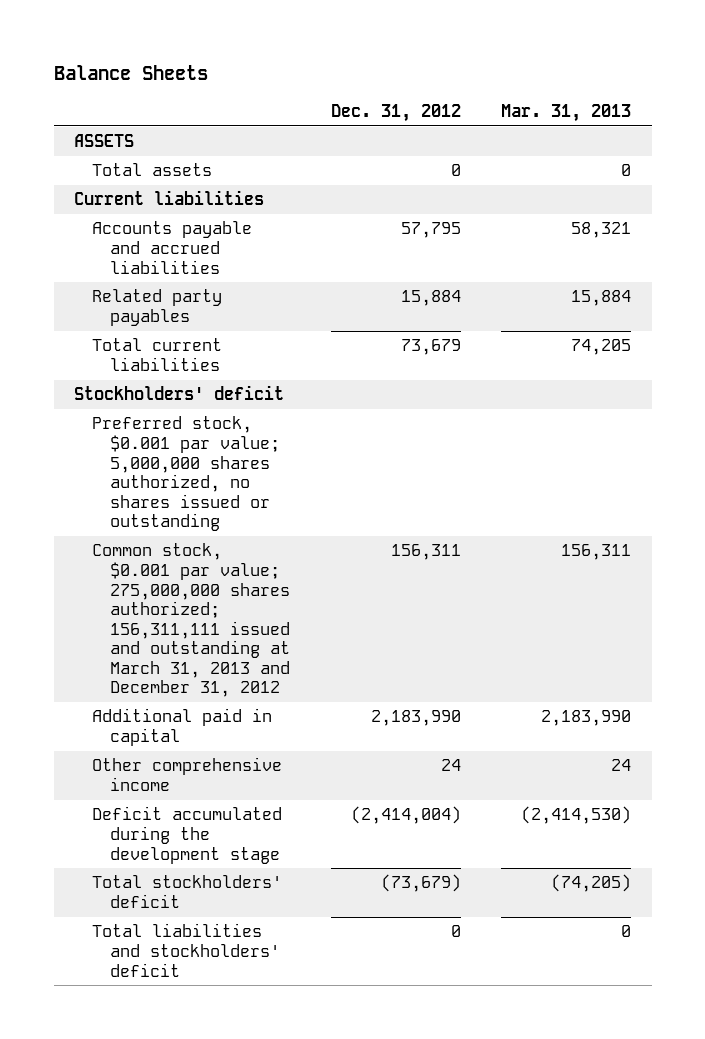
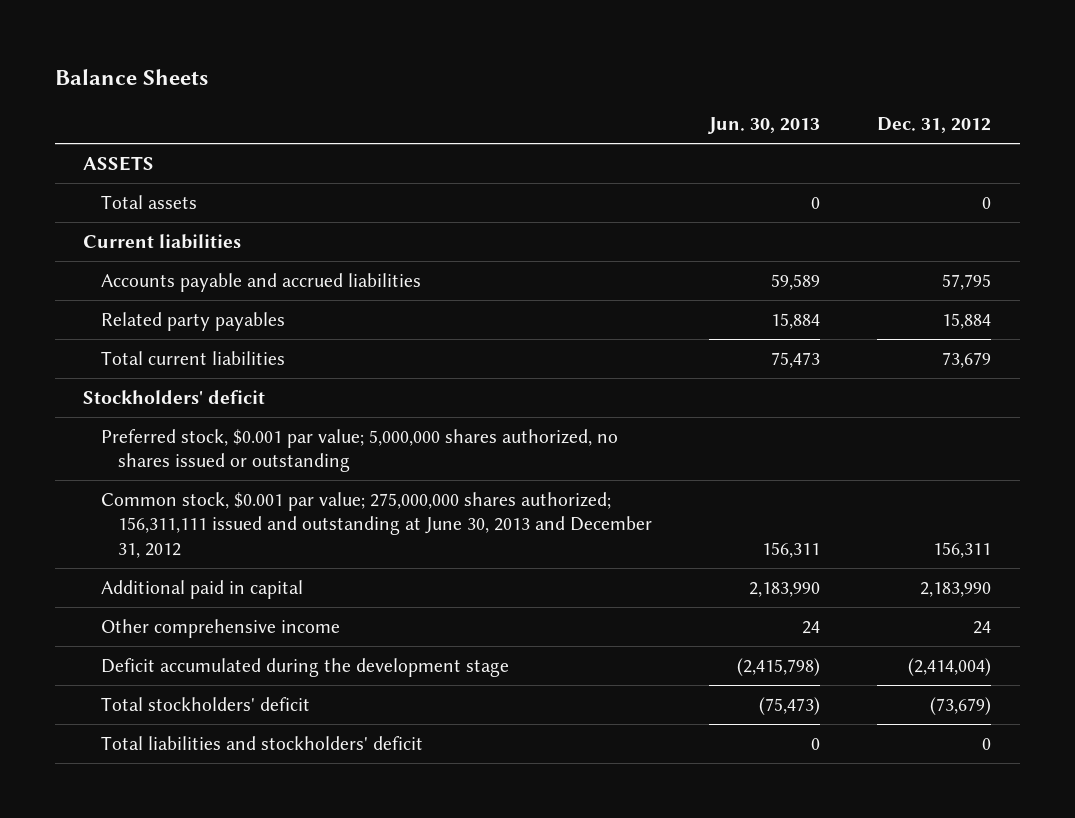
[501,103,632,122] Mar. 31, 2013 -> none
none -> [708,117,821,135] Jun. 30, 2013
[91,543,290,698] Common stock, $0.001 par value; 275,000,000 shares authorized; 156,311,111 issued and outstanding at March 31, 2013 and December 31, 2012 -> [100,491,652,558] Common stock, $0.001 par value; 275,000,000 shares authorized; 156,311,111 issued and outstanding at June 30, 2013 and December 31, 2012

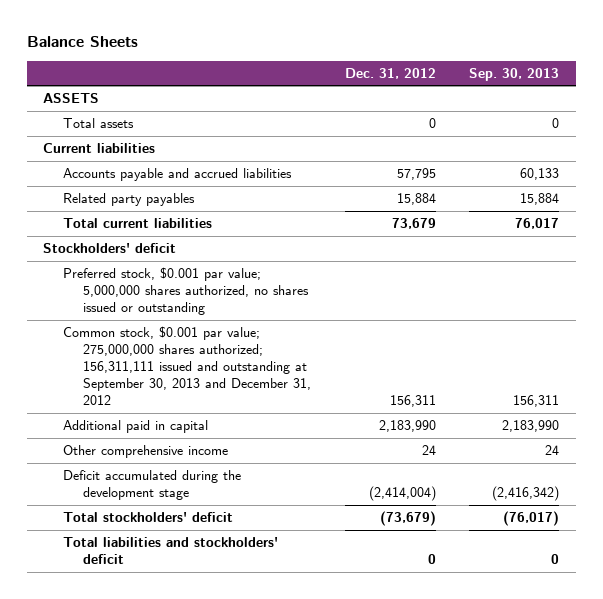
[708,117,821,135] Jun. 30, 2013 -> none
none -> [469,67,560,81] Sep. 30, 2013
[100,491,652,558] Common stock, $0.001 par value; 275,000,000 shares authorized; 156,311,111 issued and outstanding at June 30, 2013 and December 31, 2012 -> [63,326,312,405] Common stock, $0.001 par value; 275,000,000 shares authorized; 156,311,111 issued and outstanding at September 30, 2013 and December 31, 2012

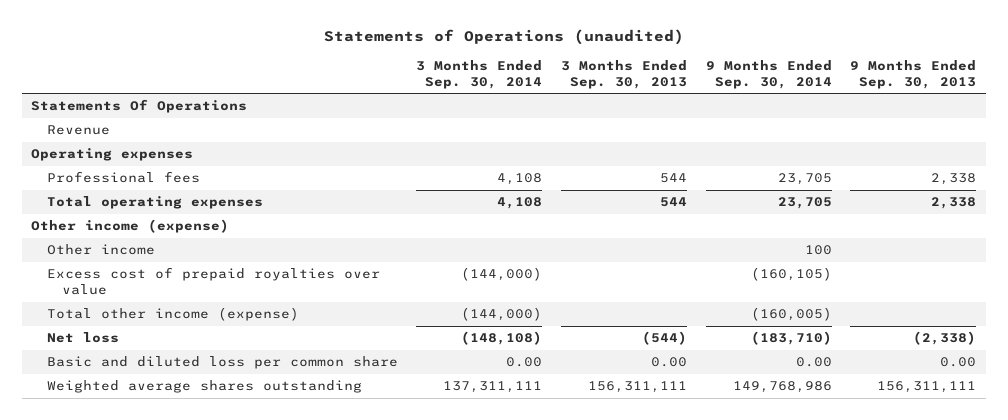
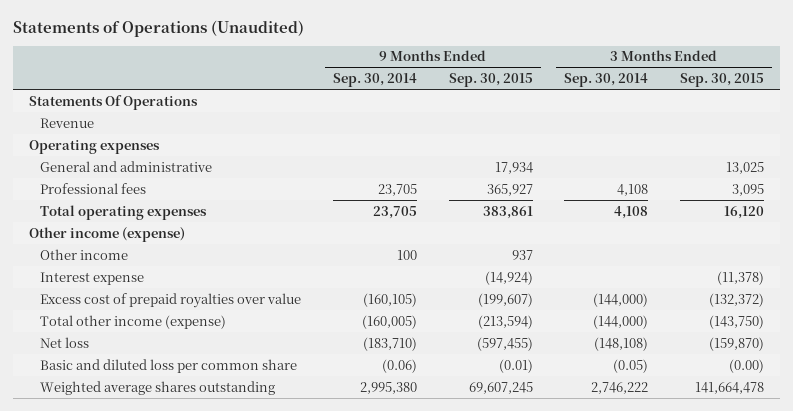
[323,29,684,46] Statements of Operations (unaudited) -> [12,19,304,37] Statements of Operations (Unaudited)
[560,59,687,89] 3 Months Ended Sep. 30, 2013 -> none
[850,59,977,89] 9 Months Ended Sep. 30, 2013 -> none
none -> [448,72,533,87] Sep. 30, 2015
none -> [680,72,765,87] Sep. 30, 2015
none -> [39,160,212,172] General and administrative
none -> [39,271,144,285] Interest expense
[506,357,543,368] 0.00 -> [613,358,649,373] (0.05)
[795,357,832,368] 0.00 -> [381,358,417,373] (0.06)
[443,381,543,394] 137,311,111 -> [591,381,649,394] 2,746,222
[732,381,832,394] 149,768,986 -> [359,381,417,394] 2,995,380

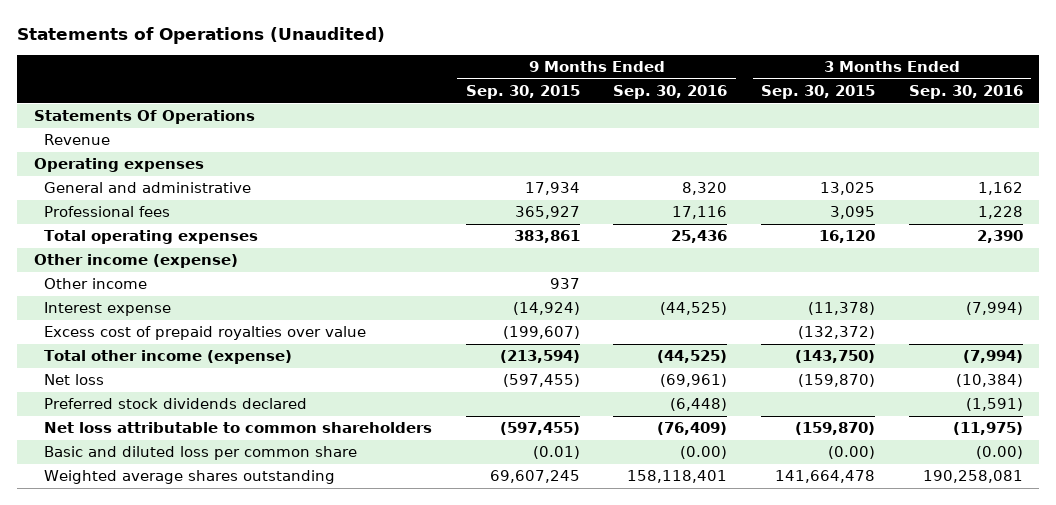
[332,72,417,87] Sep. 30, 2014 -> none
[564,72,649,87] Sep. 30, 2014 -> none
none -> [613,85,728,100] Sep. 30, 2016
none -> [908,85,1023,100] Sep. 30, 2016
none -> [44,398,308,410] Preferred stock dividends declared
none -> [44,422,433,434] Net loss attributable to common shareholders

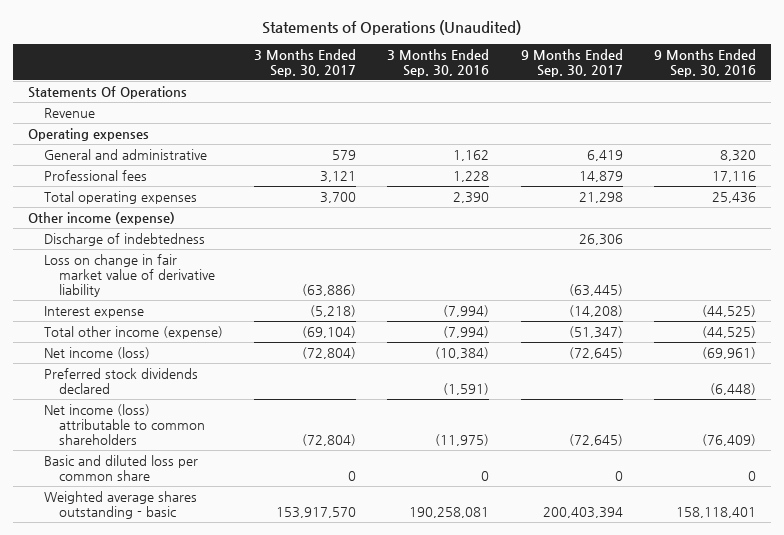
[465,85,580,100] Sep. 30, 2015 -> none
[760,85,875,100] Sep. 30, 2015 -> none
none -> [253,48,356,77] 3 Months Ended Sep. 30, 2017
none -> [520,48,623,77] 9 Months Ended Sep. 30, 2017
[44,278,148,290] Other income -> [43,232,205,246] Discharge of indebtedness
none -> [43,253,216,297] Loss on change in fair market value of derivative liability
[44,326,367,341] Excess cost of prepaid royalties over value -> none
[44,374,105,386] Net loss -> [43,346,150,359] Net income (loss)
[44,422,433,434] Net loss attributable to common shareholders -> [43,403,206,445] Net income (loss) attributable to common shareholders
[680,446,728,460] (0.00) -> [747,470,756,481] 0
[975,446,1023,460] (0.00) -> [481,470,490,481] 0
[44,470,336,485] Weighted average shares outstanding -> [43,490,197,519] Weighted average shares outstanding - basic

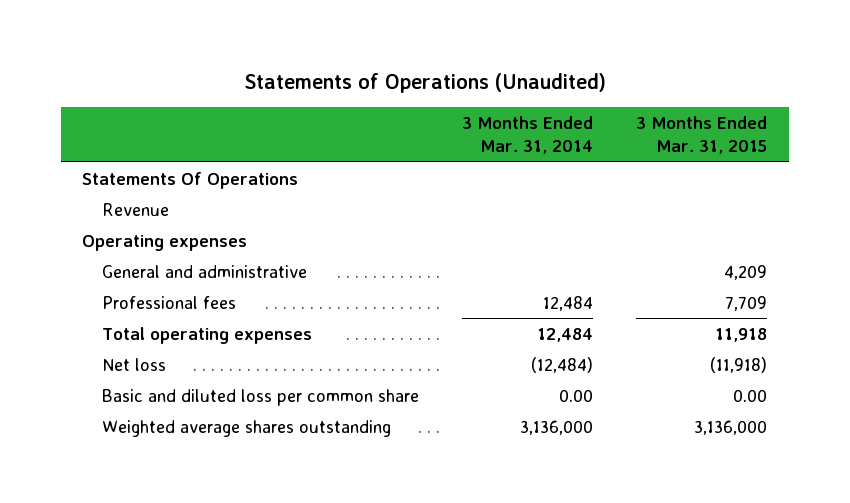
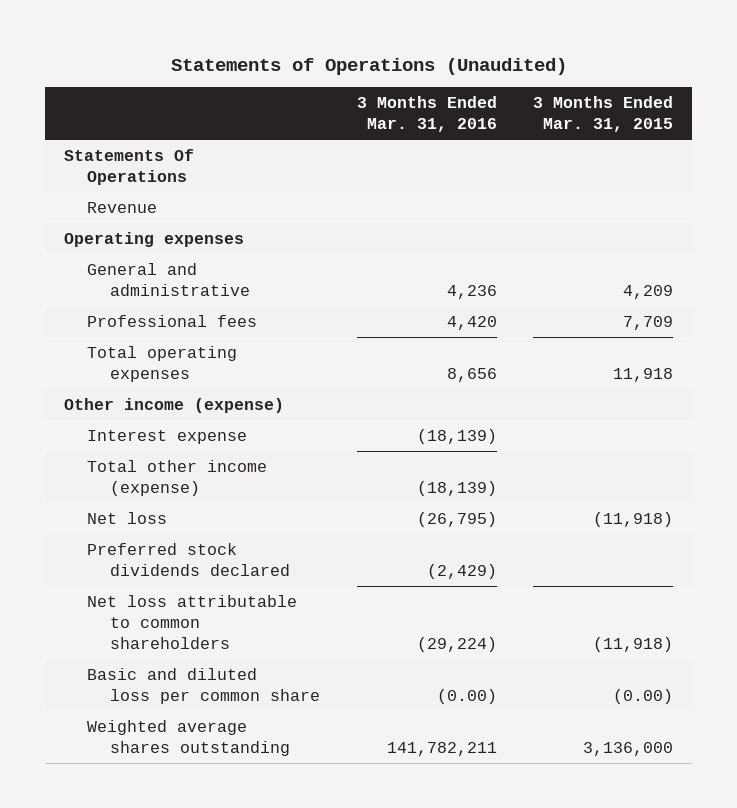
[461,116,593,155] 3 Months Ended Mar. 31, 2014 -> none
none -> [356,96,497,133] 3 Months Ended Mar. 31, 2016
none -> [63,398,284,414] Other income (expense)
none -> [87,430,248,445] Interest expense
none -> [87,460,268,496] Total other income (expense)
none -> [87,543,291,576] Preferred stock dividends declared
none -> [87,595,298,649] Net loss attributable to common shareholders
[733,388,768,402] 0.00 -> [613,688,674,704] (0.00)

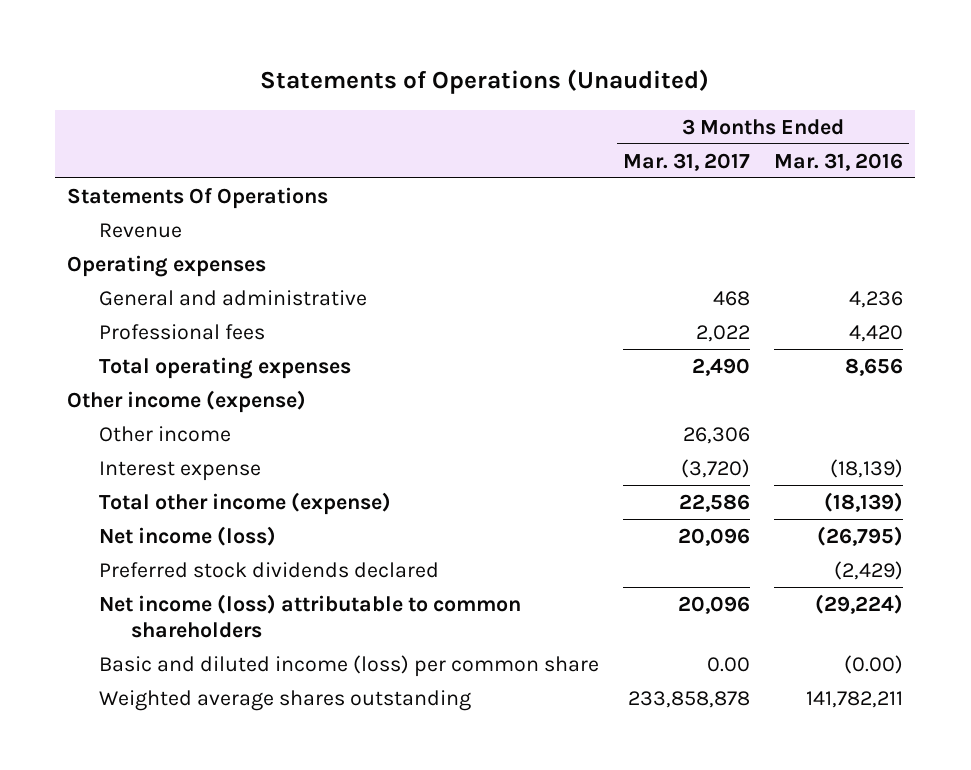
[533,96,674,133] 3 Months Ended Mar. 31, 2015 -> none
none -> [623,152,751,171] Mar. 31, 2017
none -> [99,425,232,442] Other income
[87,512,168,525] Net loss -> [99,525,277,546] Net income (loss)
[87,595,298,649] Net loss attributable to common shareholders -> [99,593,522,638] Net income (loss) attributable to common shareholders
[87,668,321,704] Basic and diluted loss per common share -> [99,654,600,677] Basic and diluted income (loss) per common share

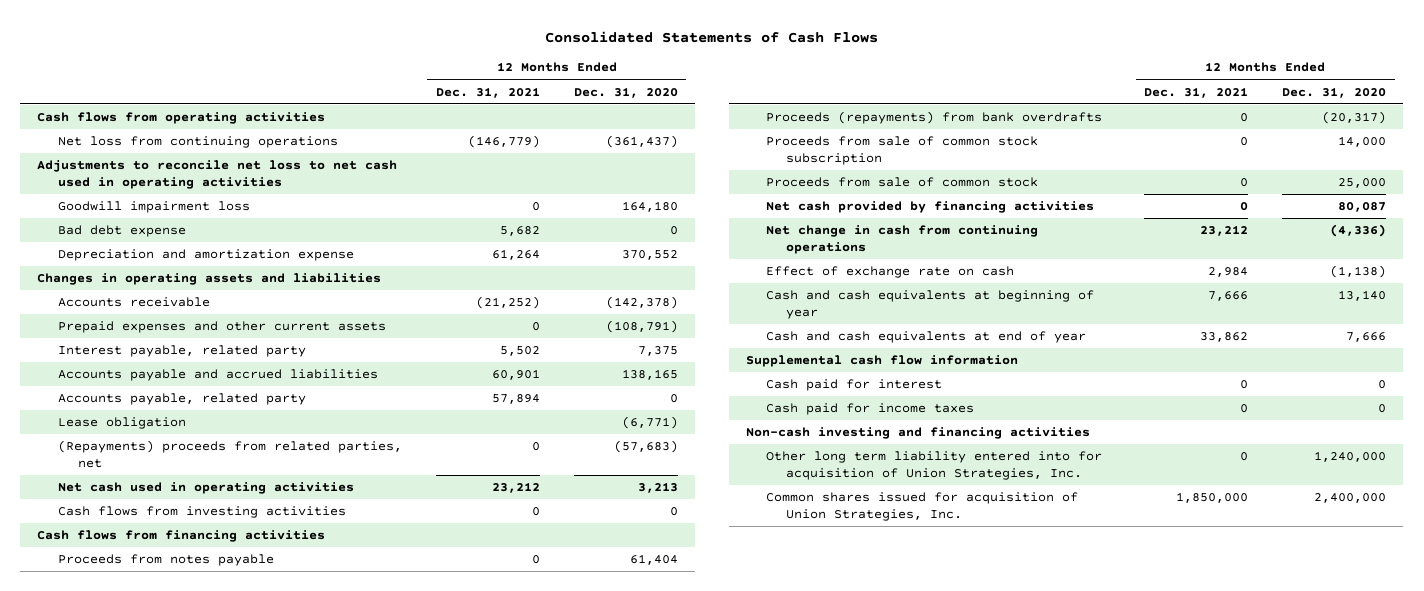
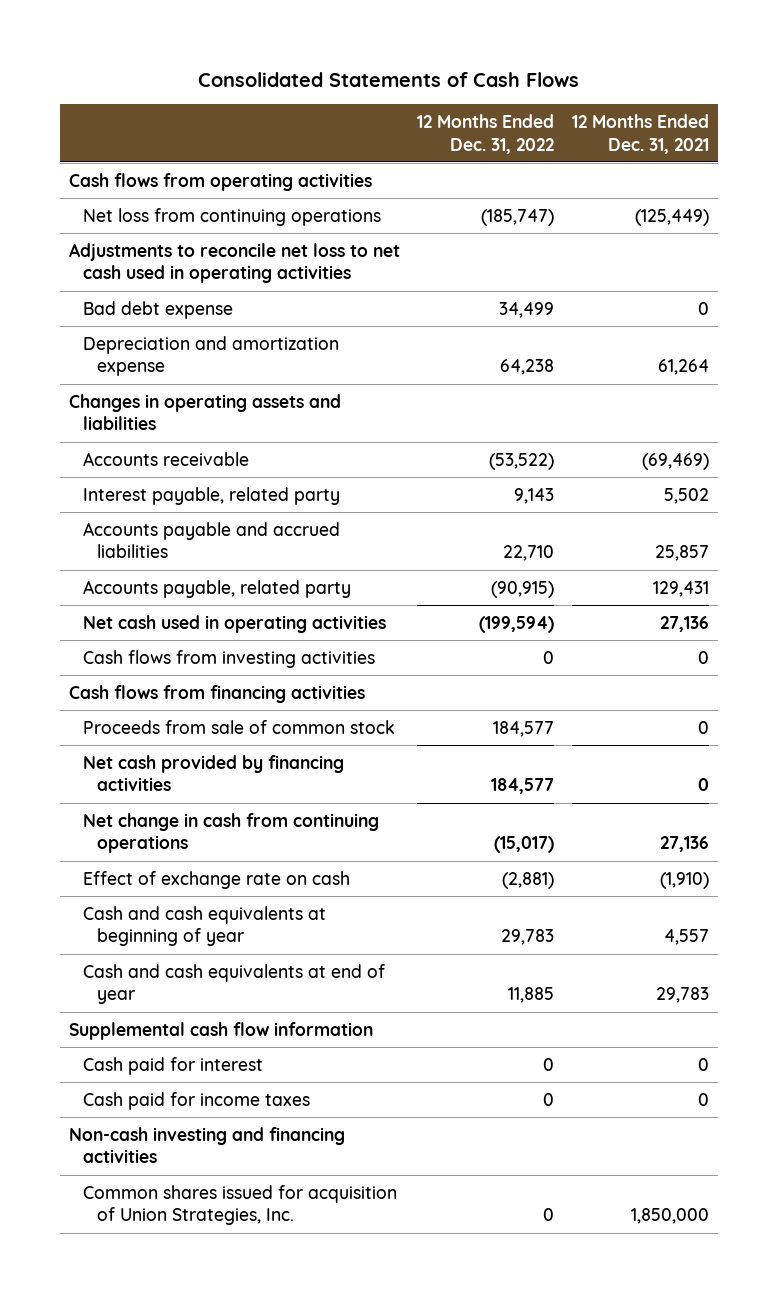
[573,86,678,98] Dec. 31, 2020 -> none
none -> [417,113,555,154] 12 Months Ended Dec. 31, 2022
[467,135,540,149] (146,779) -> [635,208,710,226] (125,449)
[57,201,250,214] Goodwill impairment loss -> none
[499,226,540,237] 5,682 -> [698,301,710,315] 0
[57,321,386,334] Prepaid expenses and other current assets -> none
[475,296,540,310] (21,252) -> [642,452,710,470] (69,469)
[57,417,186,430] Lease obligation -> none
[57,440,402,468] (Repayments) proceeds from related parties, net -> none
[491,369,540,381] 60,901 -> [655,545,710,562] 25,857
[491,394,540,405] 57,894 -> [653,580,710,597] 129,431
[491,482,540,494] 23,212 -> [660,615,710,632] 27,136
[57,554,274,567] Proceeds from notes payable -> none
[766,111,1103,125] Proceeds (repayments) from bank overdrafts -> none
[766,136,1039,165] Proceeds from sale of common stock subscription -> none
[1200,225,1249,237] 23,212 -> [660,836,710,853] 27,136
[1208,267,1249,278] 2,984 -> [660,871,710,889] (1,910)
[1208,291,1249,302] 7,666 -> [664,929,710,946] 4,557
[1200,332,1249,343] 33,862 -> [656,987,710,1004] 29,783
[766,451,1103,480] Other long term liability entered into for acquisition of Union Strategies, Inc. -> none

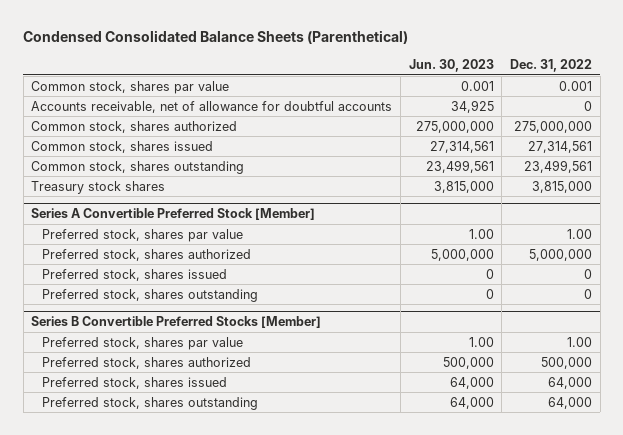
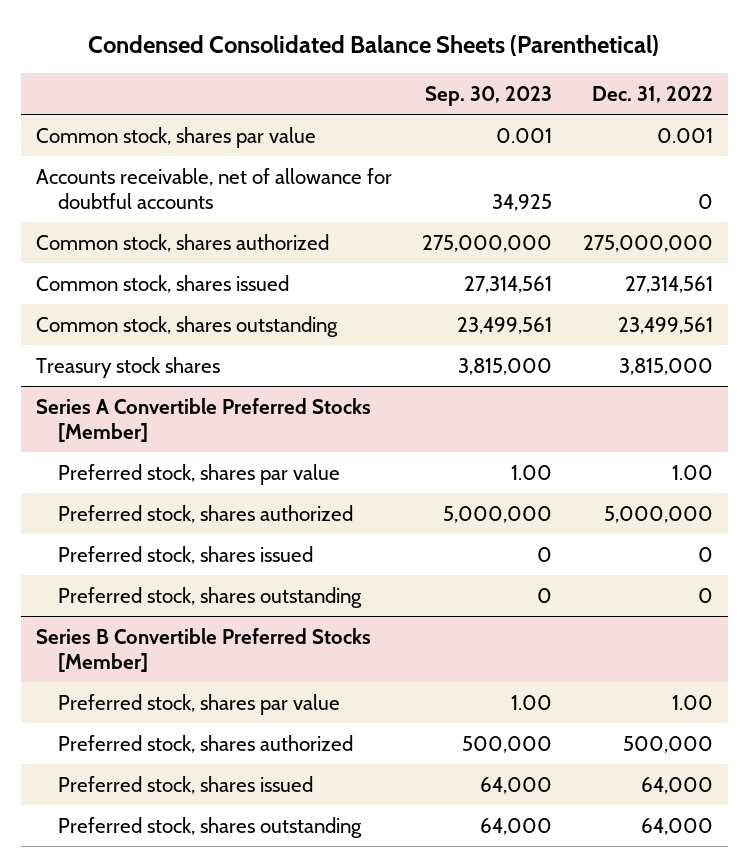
[408,59,494,73] Jun. 30, 2023 -> none
none -> [425,86,553,107] Sep. 30, 2023
[31,208,316,221] Series A Convertible Preferred Stock [Member] -> [35,397,371,442] Series A Convertible Preferred Stocks [Member]

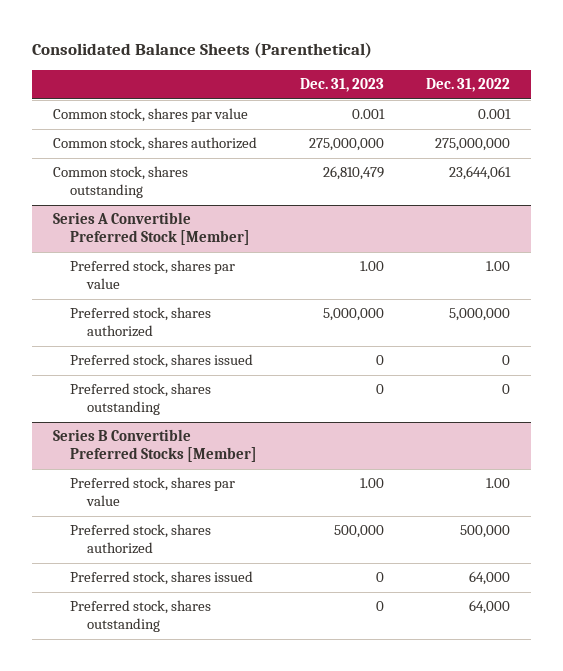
[88,34,660,56] Condensed Consolidated Balance Sheets (Parenthetical) -> [32,41,373,58] Consolidated Balance Sheets (Parenthetical)
[425,86,553,107] Sep. 30, 2023 -> none
none -> [299,78,384,93] Dec. 31, 2023
[35,167,392,209] Accounts receivable, net of allowance for doubtful accounts -> none
[35,274,289,293] Common stock, shares issued -> none
[35,356,220,378] Treasury stock shares -> none
[618,316,714,334] 23,499,561 -> [448,166,511,181] 23,644,061
[35,397,371,442] Series A Convertible Preferred Stocks [Member] -> [53,212,251,245] Series A Convertible Preferred Stock [Member]

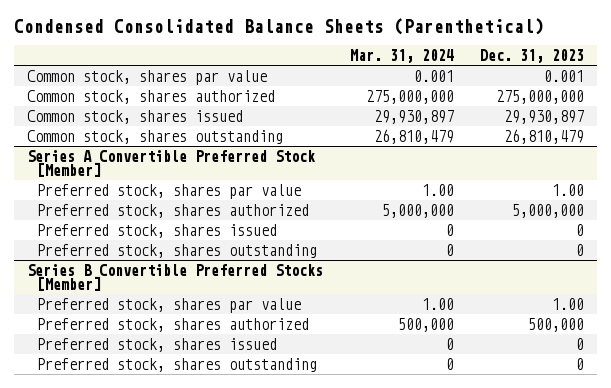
[32,41,373,58] Consolidated Balance Sheets (Parenthetical) -> [13,18,544,36] Condensed Consolidated Balance Sheets (Parenthetical)
[425,78,510,93] Dec. 31, 2022 -> none
none -> [349,49,454,64] Mar. 31, 2024
none -> [27,109,244,124] Common stock, shares issued

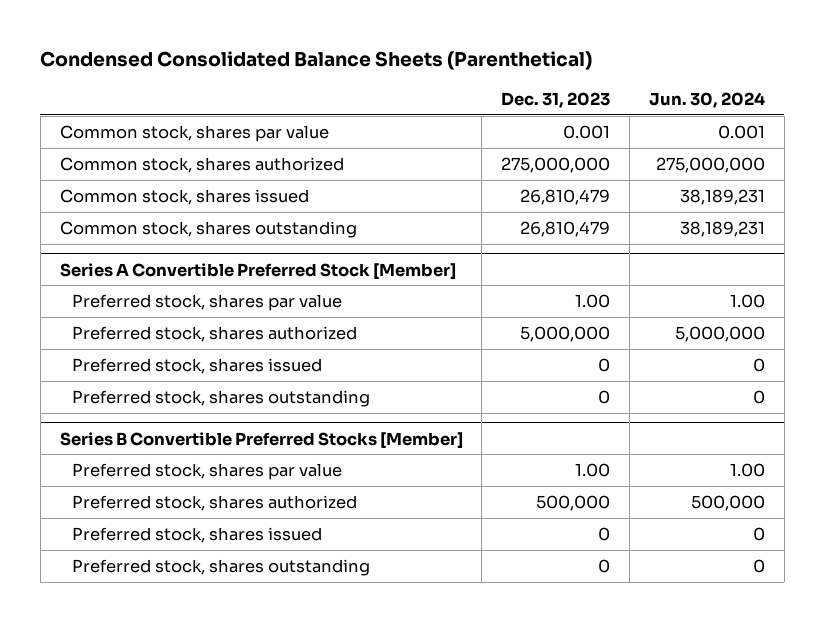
[349,49,454,64] Mar. 31, 2024 -> none
none -> [648,91,765,108] Jun. 30, 2024
[504,109,585,124] 29,930,897 -> [520,188,611,205] 26,810,479

